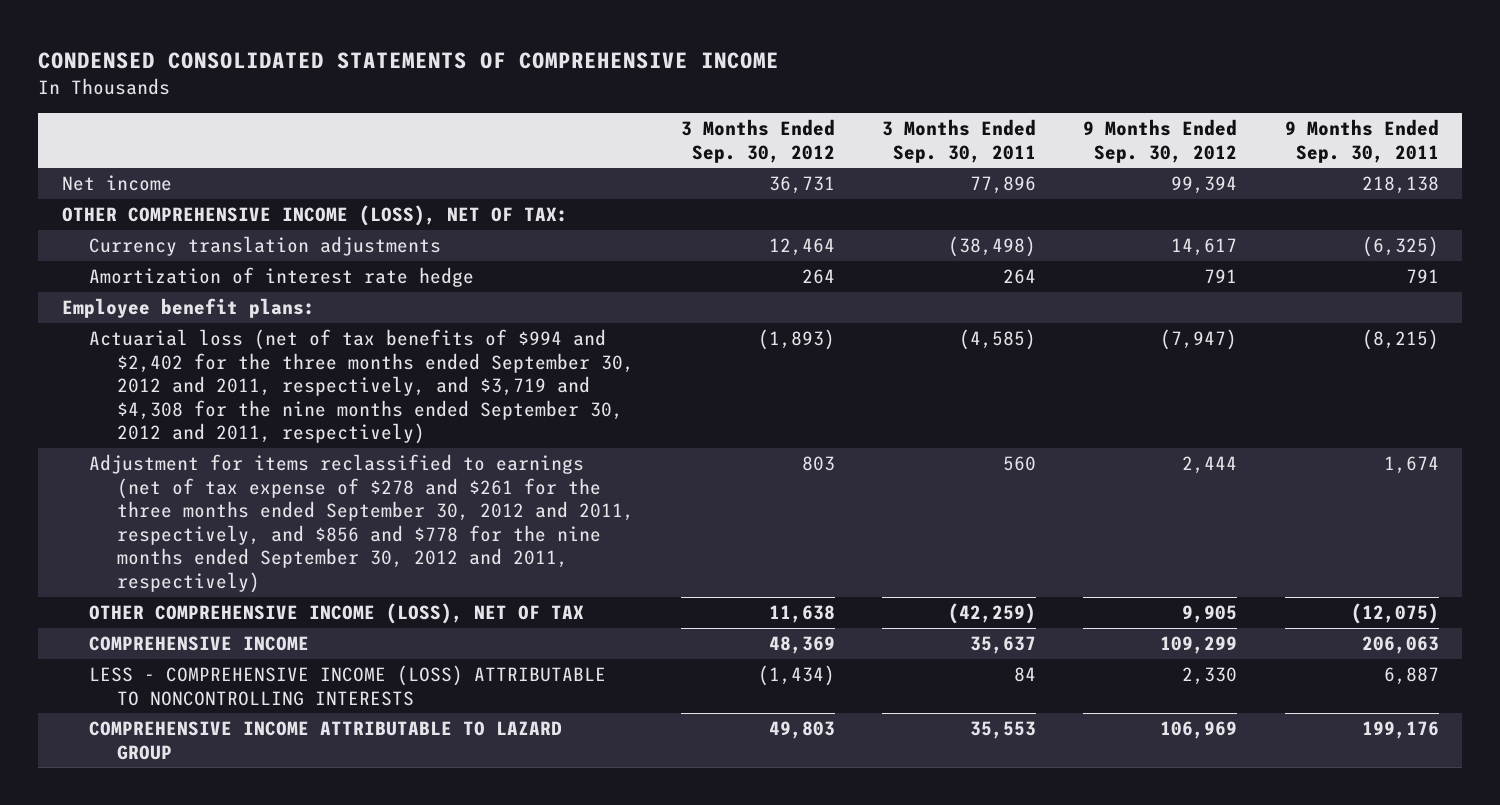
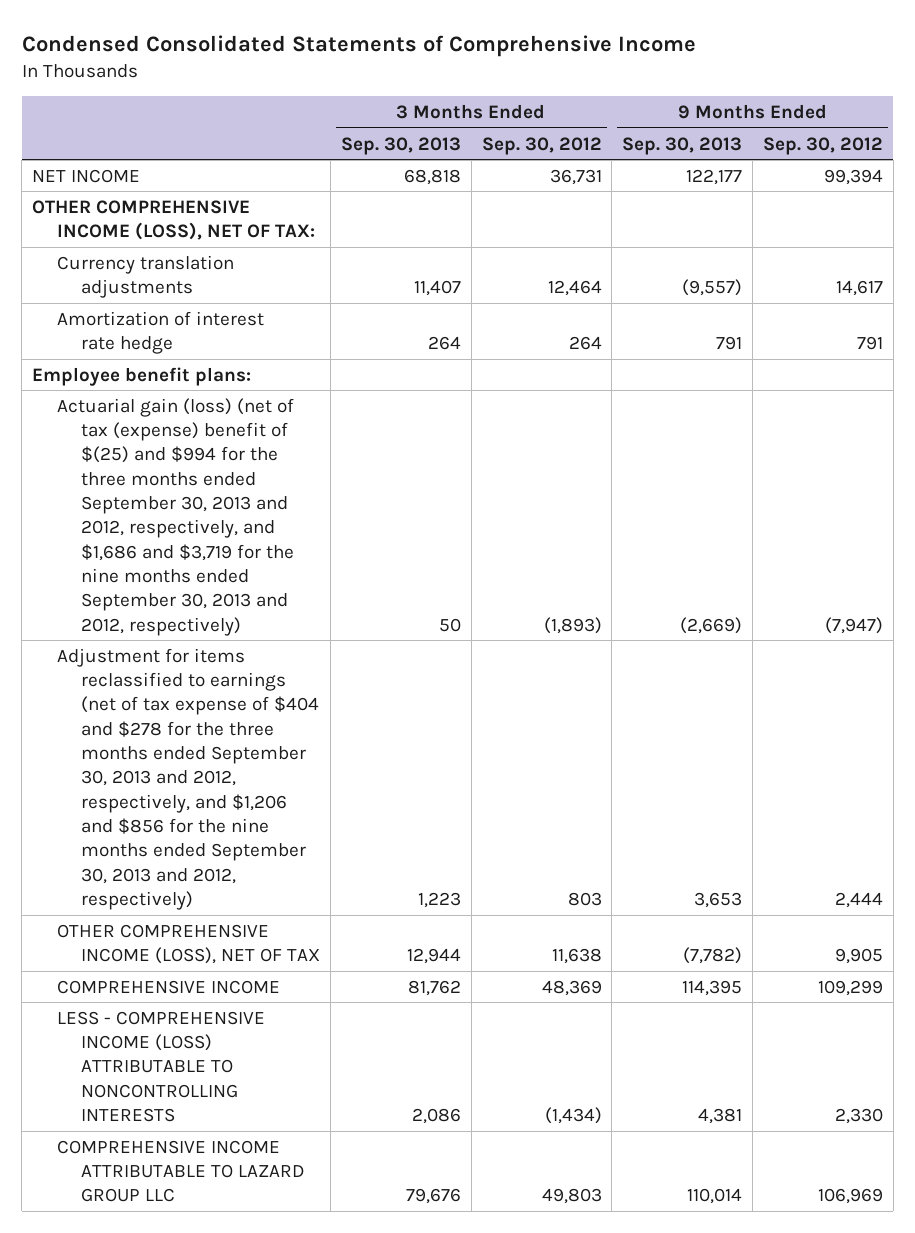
[38,51,780,69] CONDENSED CONSOLIDATED STATEMENTS OF COMPREHENSIVE INCOME -> [21,35,696,58] Condensed Consolidated Statements of Comprehensive Income
[882,118,1037,163] 3 Months Ended Sep. 30, 2011 -> none
[1284,118,1439,163] 9 Months Ended Sep. 30, 2011 -> none
none -> [340,136,461,155] Sep. 30, 2013
none -> [622,136,743,155] Sep. 30, 2013
[61,175,172,192] Net income -> [32,168,141,183] NET INCOME
[89,329,634,445] Actuarial loss (net of tax benefits of $994 and $2,402 for the three months ended September 30, 2012 and 2011, respectively, and $3,719 and $4,308 for the nine months ended September 30, 2012 and 2011, respectively) -> [56,397,295,636] Actuarial gain (loss) (net of tax (expense) benefit of $(25) and $994 for the three months ended September 30, 2013 and 2012, respectively, and $1,686 and $3,719 for the nine months ended September 30, 2013 and 2012, respectively)
[89,454,634,593] Adjustment for items reclassified to earnings (net of tax expense of $278 and $261 for the three months ended September 30, 2012 and 2011, respectively, and $856 and $778 for the nine months ended September 30, 2012 and 2011, respectively) -> [56,647,320,911] Adjustment for items reclassified to earnings (net of tax expense of $404 and $278 for the three months ended September 30, 2013 and 2012, respectively, and $1,206 and $856 for the nine months ended September 30, 2013 and 2012, respectively)
[89,721,563,760] COMPREHENSIVE INCOME ATTRIBUTABLE TO LAZARD GROUP -> [56,1139,306,1203] COMPREHENSIVE INCOME ATTRIBUTABLE TO LAZARD GROUP LLC

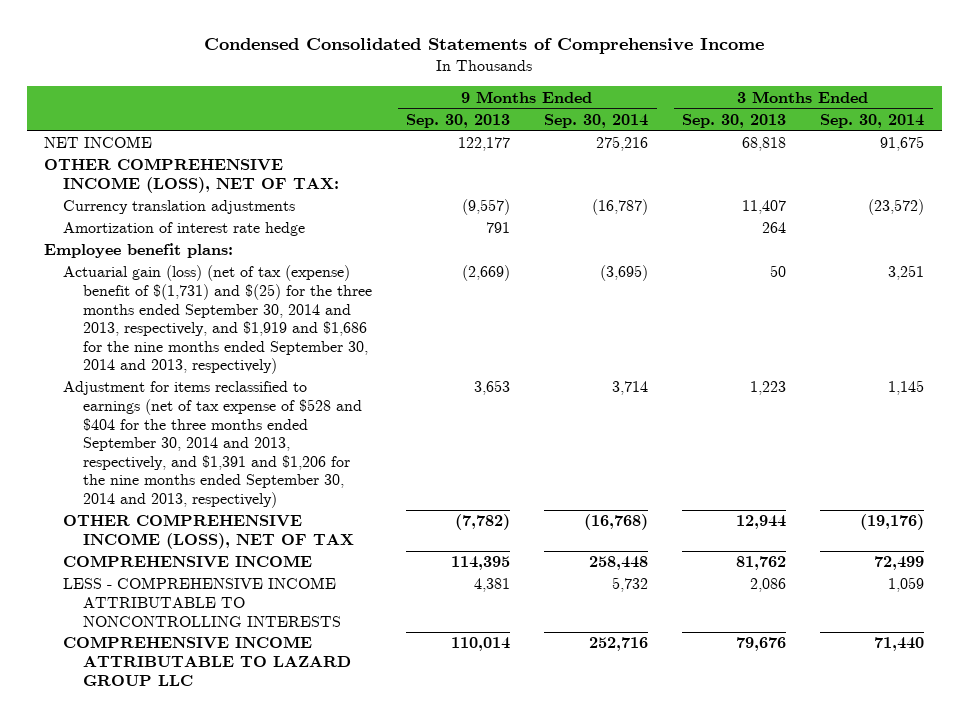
[481,136,602,155] Sep. 30, 2012 -> none
[763,136,884,155] Sep. 30, 2012 -> none
none -> [544,113,649,128] Sep. 30, 2014
none -> [820,113,925,128] Sep. 30, 2014
[56,397,295,636] Actuarial gain (loss) (net of tax (expense) benefit of $(25) and $994 for the three months ended September 30, 2013 and 2012, respectively, and $1,686 and $3,719 for the nine months ended September 30, 2013 and 2012, respectively) -> [63,265,373,375] Actuarial gain (loss) (net of tax (expense) benefit of $(1,731) and $(25) for the three months ended September 30, 2014 and 2013, respectively, and $1,919 and $1,686 for the nine months ended September 30, 2014 and 2013, respectively)
[56,647,320,911] Adjustment for items reclassified to earnings (net of tax expense of $404 and $278 for the three months ended September 30, 2013 and 2012, respectively, and $1,206 and $856 for the nine months ended September 30, 2013 and 2012, respectively) -> [63,381,363,508] Adjustment for items reclassified to earnings (net of tax expense of $528 and $404 for the three months ended September 30, 2014 and 2013, respectively, and $1,391 and $1,206 for the nine months ended September 30, 2014 and 2013, respectively)
[56,1010,265,1123] LESS - COMPREHENSIVE INCOME (LOSS) ATTRIBUTABLE TO NONCONTROLLING INTERESTS -> [63,577,342,627] LESS - COMPREHENSIVE INCOME ATTRIBUTABLE TO NONCONTROLLING INTERESTS

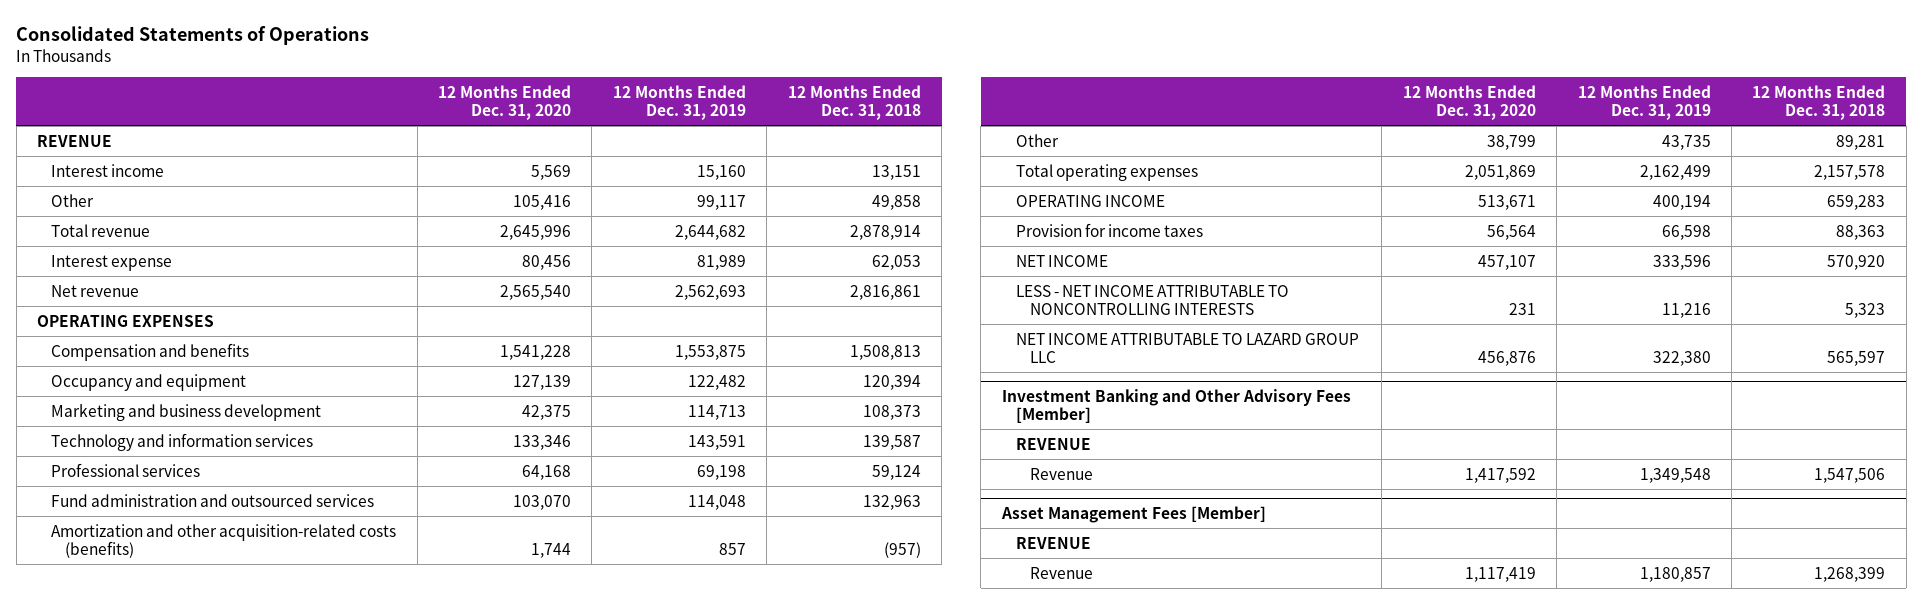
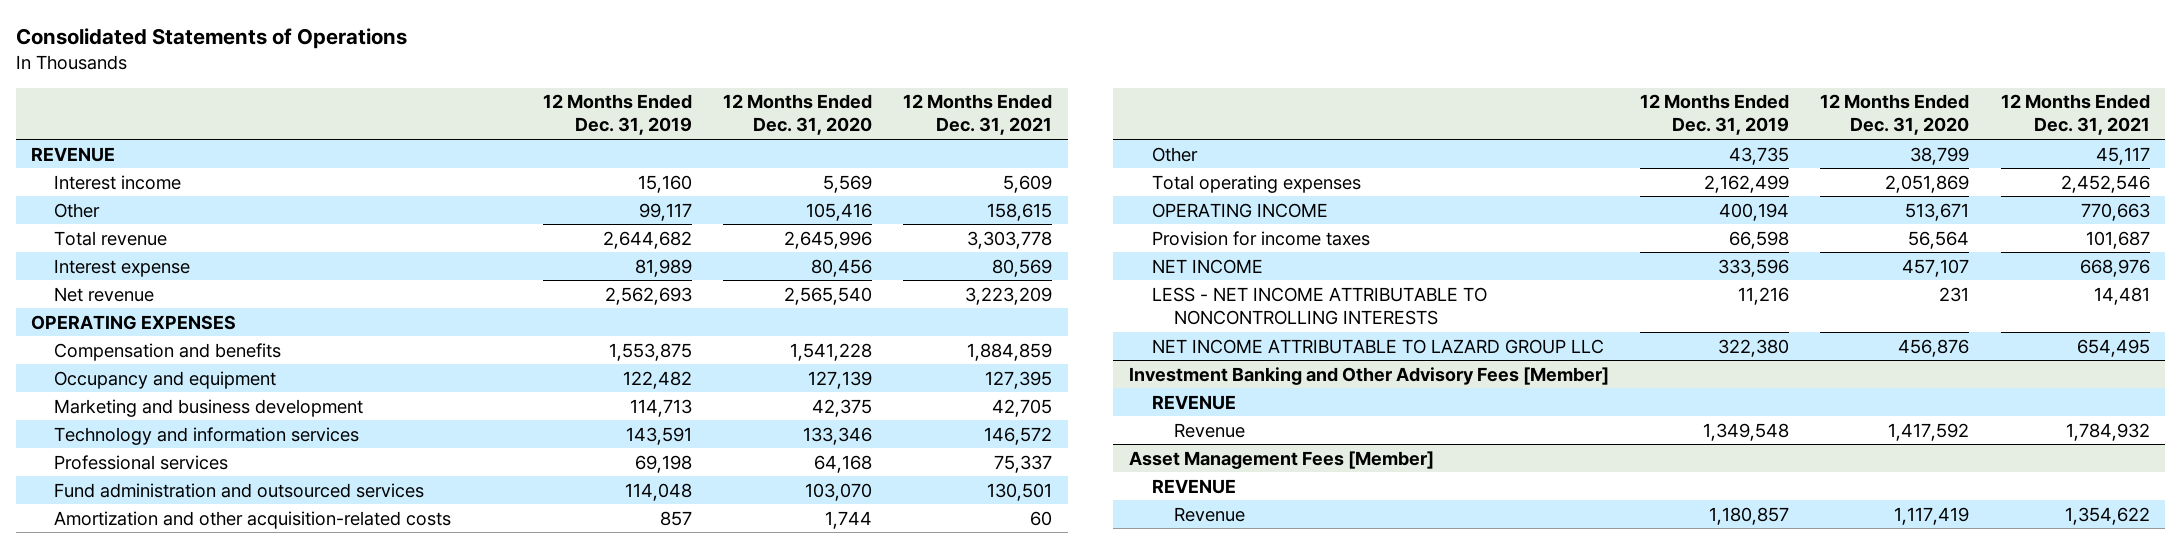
[787,84,921,121] 12 Months Ended Dec. 31, 2018 -> none
none -> [902,94,1052,136] 12 Months Ended Dec. 31, 2021
[51,523,397,558] Amortization and other acquisition-related costs (benefits) -> [54,510,452,529] Amortization and other acquisition-related costs

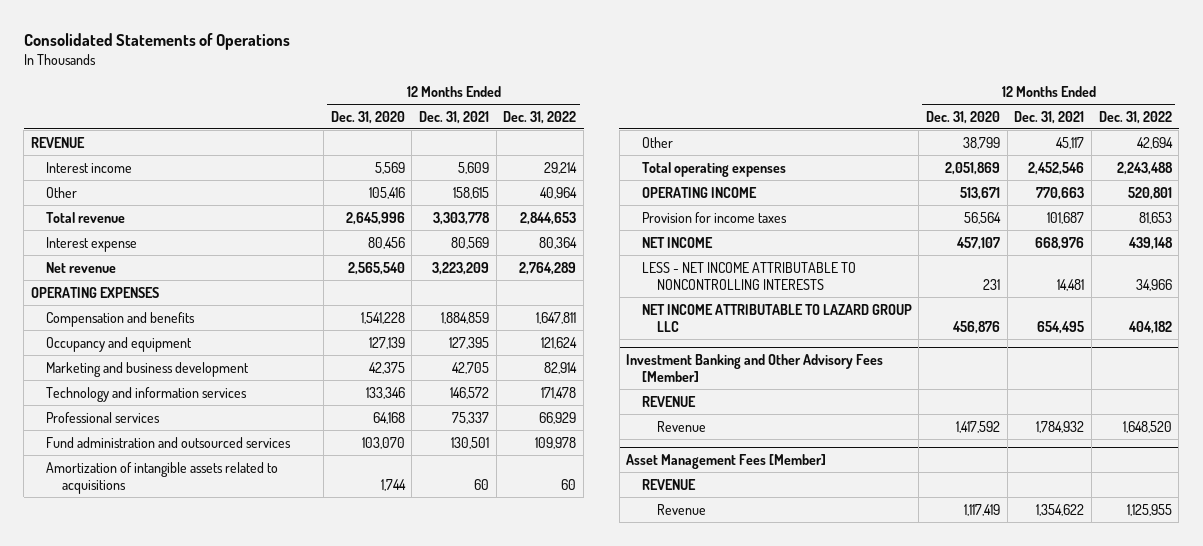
[542,94,692,136] 12 Months Ended Dec. 31, 2019 -> none
none -> [503,110,577,124] Dec. 31, 2022
[54,510,452,529] Amortization and other acquisition-related costs -> [46,461,279,494] Amortization of intangible assets related to acquisitions

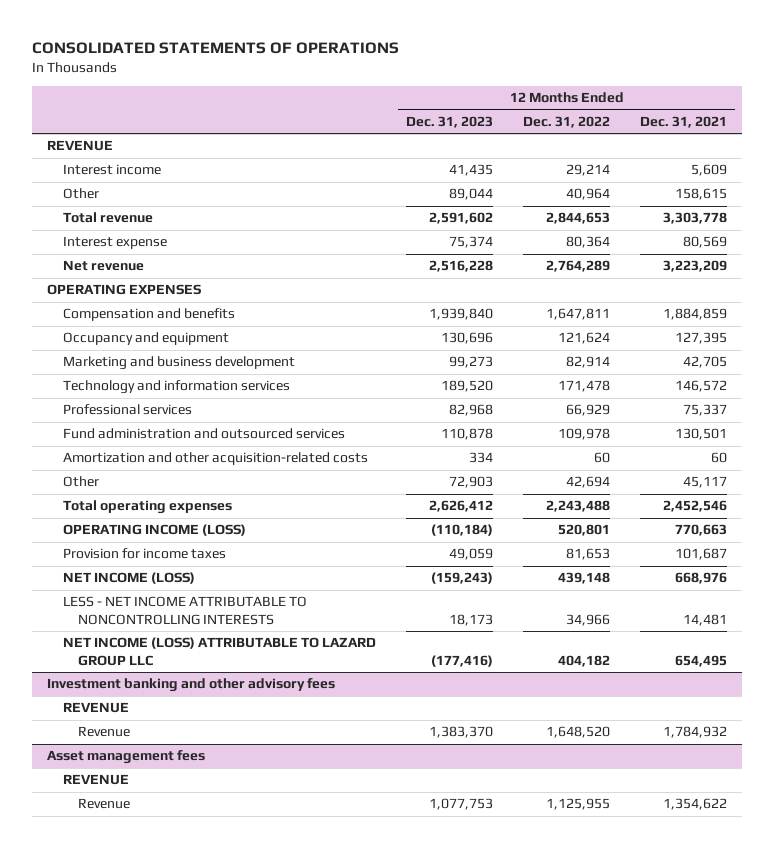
[23,32,290,50] Consolidated Statements of Operations -> [31,42,399,55] CONSOLIDATED STATEMENTS OF OPERATIONS
[330,110,405,124] Dec. 31, 2020 -> none
none -> [405,116,493,129] Dec. 31, 2023
[46,461,279,494] Amortization of intangible assets related to acquisitions -> none
none -> [62,452,368,466] Amortization and other acquisition-related costs
[641,186,757,198] OPERATING INCOME -> [62,524,246,537] OPERATING INCOME (LOSS)
[641,236,713,248] NET INCOME -> [62,572,195,585] NET INCOME (LOSS)
[641,303,912,332] NET INCOME ATTRIBUTABLE TO LAZARD GROUP LLC -> [62,637,376,666] NET INCOME (LOSS) ATTRIBUTABLE TO LAZARD GROUP LLC
[626,354,884,383] Investment Banking and Other Advisory Fees [Member] -> [46,678,335,693] Investment banking and other advisory fees
[626,454,827,470] Asset Management Fees [Member] -> [46,750,205,765] Asset management fees

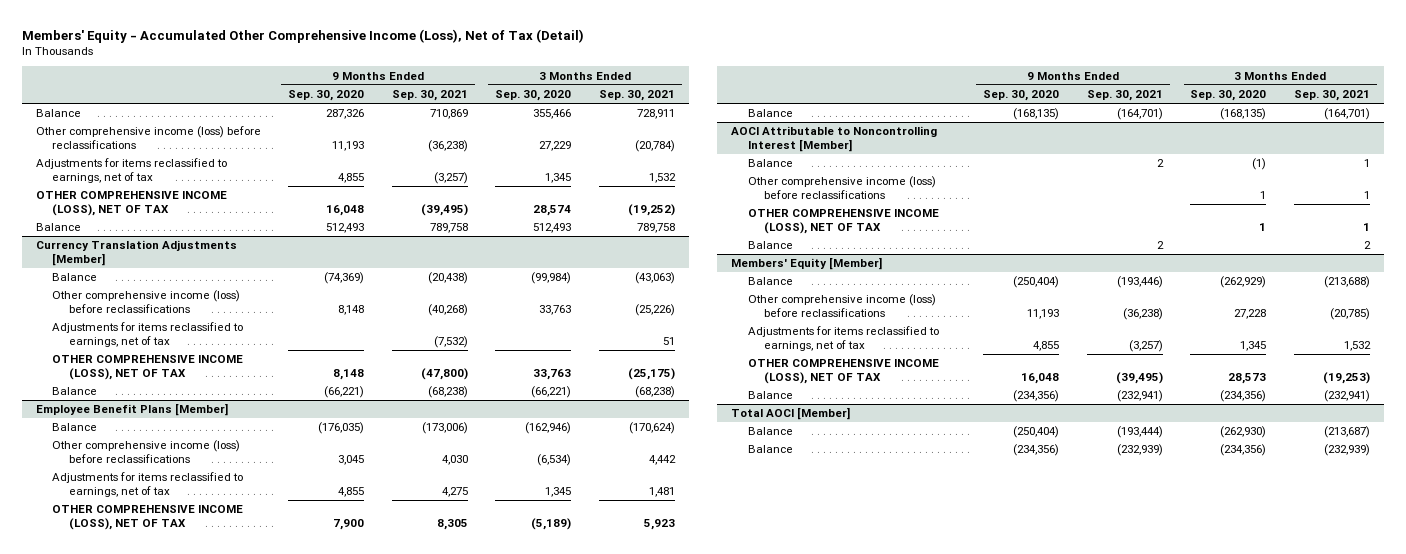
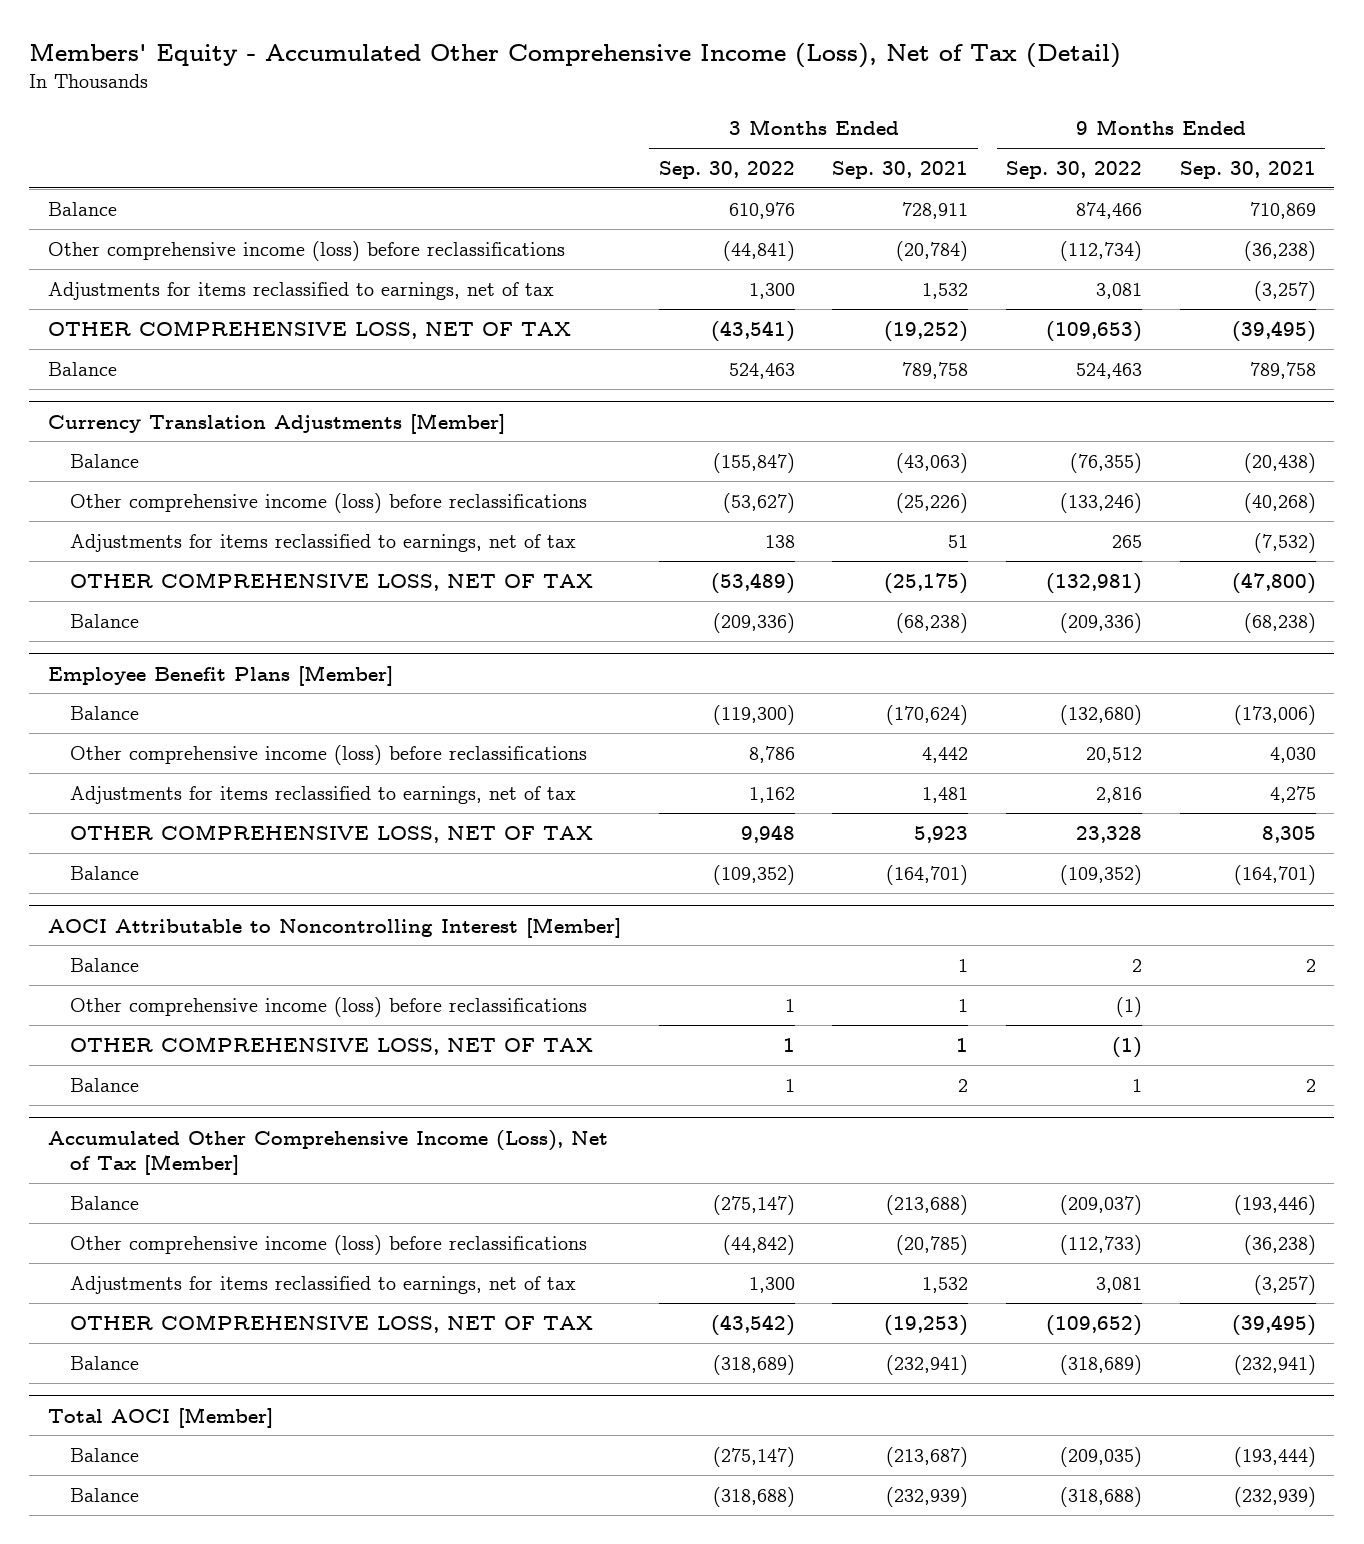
[288,89,365,101] Sep. 30, 2020 -> none
[495,89,572,101] Sep. 30, 2020 -> none
none -> [658,160,795,179] Sep. 30, 2022
none -> [1006,160,1143,179] Sep. 30, 2022
[35,191,227,216] OTHER COMPREHENSIVE INCOME (LOSS), NET OF TAX -> [48,319,572,339] OTHER COMPREHENSIVE LOSS, NET OF TAX
[52,355,244,380] OTHER COMPREHENSIVE INCOME (LOSS), NET OF TAX -> [70,571,594,591] OTHER COMPREHENSIVE LOSS, NET OF TAX
[52,505,244,530] OTHER COMPREHENSIVE INCOME (LOSS), NET OF TAX -> [70,823,594,843] OTHER COMPREHENSIVE LOSS, NET OF TAX
[747,209,939,234] OTHER COMPREHENSIVE INCOME (LOSS), NET OF TAX -> [70,1035,594,1055] OTHER COMPREHENSIVE LOSS, NET OF TAX
[730,257,882,271] Members' Equity [Member] -> [48,1129,609,1176] Accumulated Other Comprehensive Income (Loss), Net of Tax [Member]
[747,359,939,384] OTHER COMPREHENSIVE INCOME (LOSS), NET OF TAX -> [70,1313,594,1333] OTHER COMPREHENSIVE LOSS, NET OF TAX

